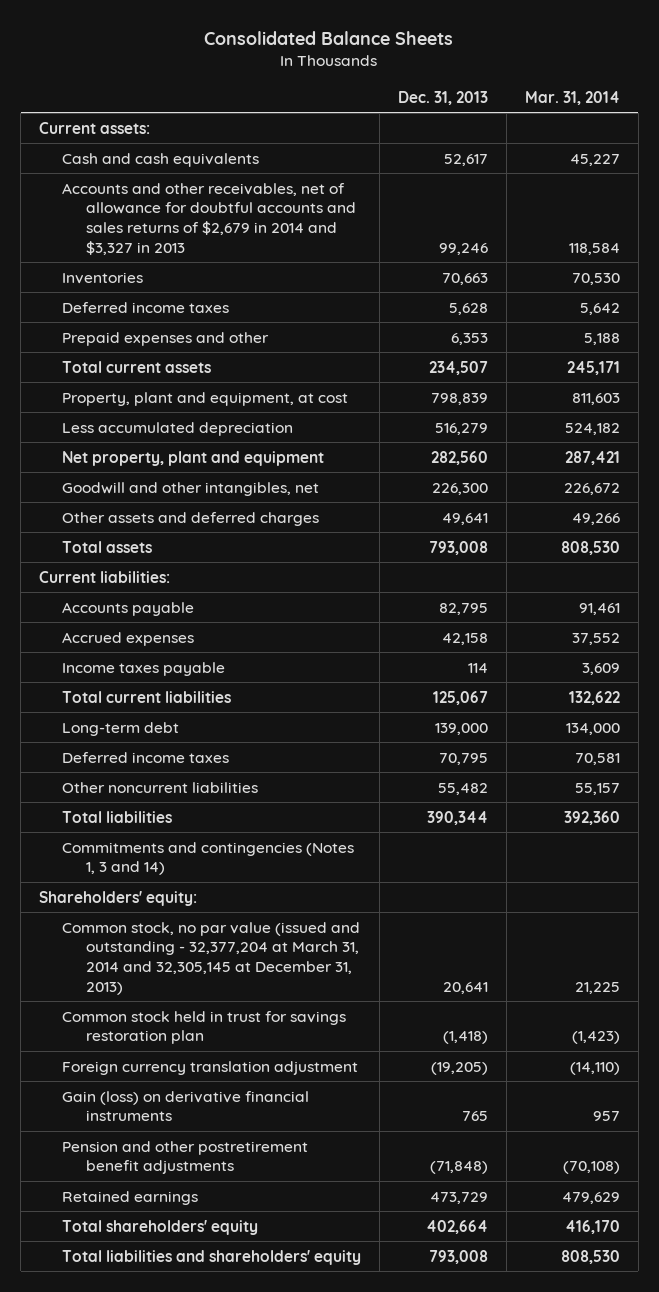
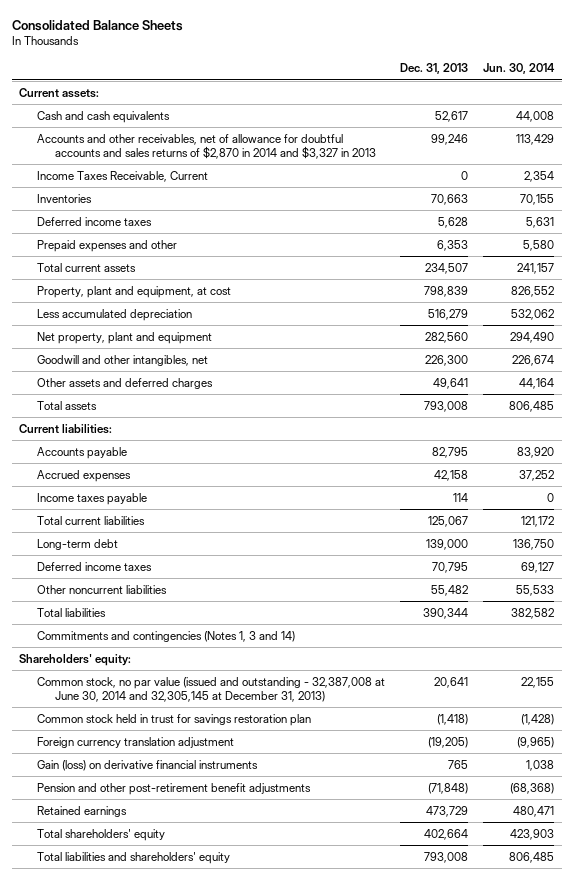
[524,90,620,105] Mar. 31, 2014 -> none
none -> [483,63,556,75] Jun. 30, 2014
[62,182,356,255] Accounts and other receivables, net of allowance for doubtful accounts and sales returns of $2,679 in 2014 and $3,327 in 2013 -> [37,133,377,160] Accounts and other receivables, net of allowance for doubtful accounts and sales returns of $2,870 in 2014 and $3,327 in 2013
none -> [37,170,209,182] Income Taxes Receivable, Current
[62,921,361,995] Common stock, no par value (issued and outstanding - 32,377,204 at March 31, 2014 and 32,305,145 at December 31, 2013) -> [37,676,386,703] Common stock, no par value (issued and outstanding - 32,387,008 at June 30, 2014 and 32,305,145 at December 31, 2013)
[62,1140,309,1175] Pension and other postretirement benefit adjustments -> [37,782,312,795] Pension and other post-retirement benefit adjustments

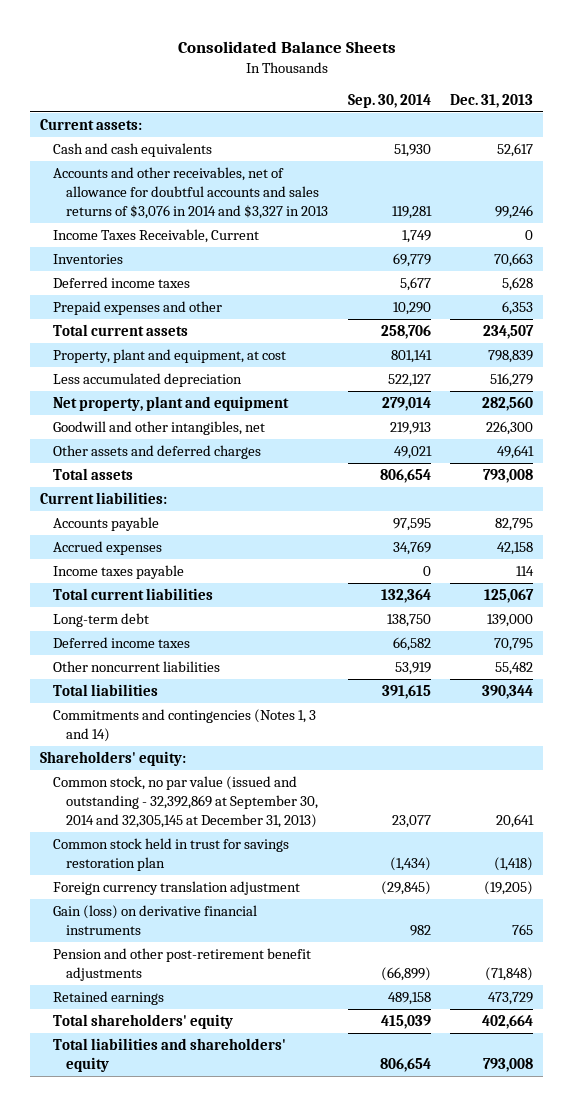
[483,63,556,75] Jun. 30, 2014 -> none
none -> [347,93,431,108] Sep. 30, 2014
[37,133,377,160] Accounts and other receivables, net of allowance for doubtful accounts and sales returns of $2,870 in 2014 and $3,327 in 2013 -> [53,166,329,219] Accounts and other receivables, net of allowance for doubtful accounts and sales returns of $3,076 in 2014 and $3,327 in 2013
[37,676,386,703] Common stock, no par value (issued and outstanding - 32,387,008 at June 30, 2014 and 32,305,145 at December 31, 2013) -> [53,775,319,828] Common stock, no par value (issued and outstanding - 32,392,869 at September 30, 2014 and 32,305,145 at December 31, 2013)

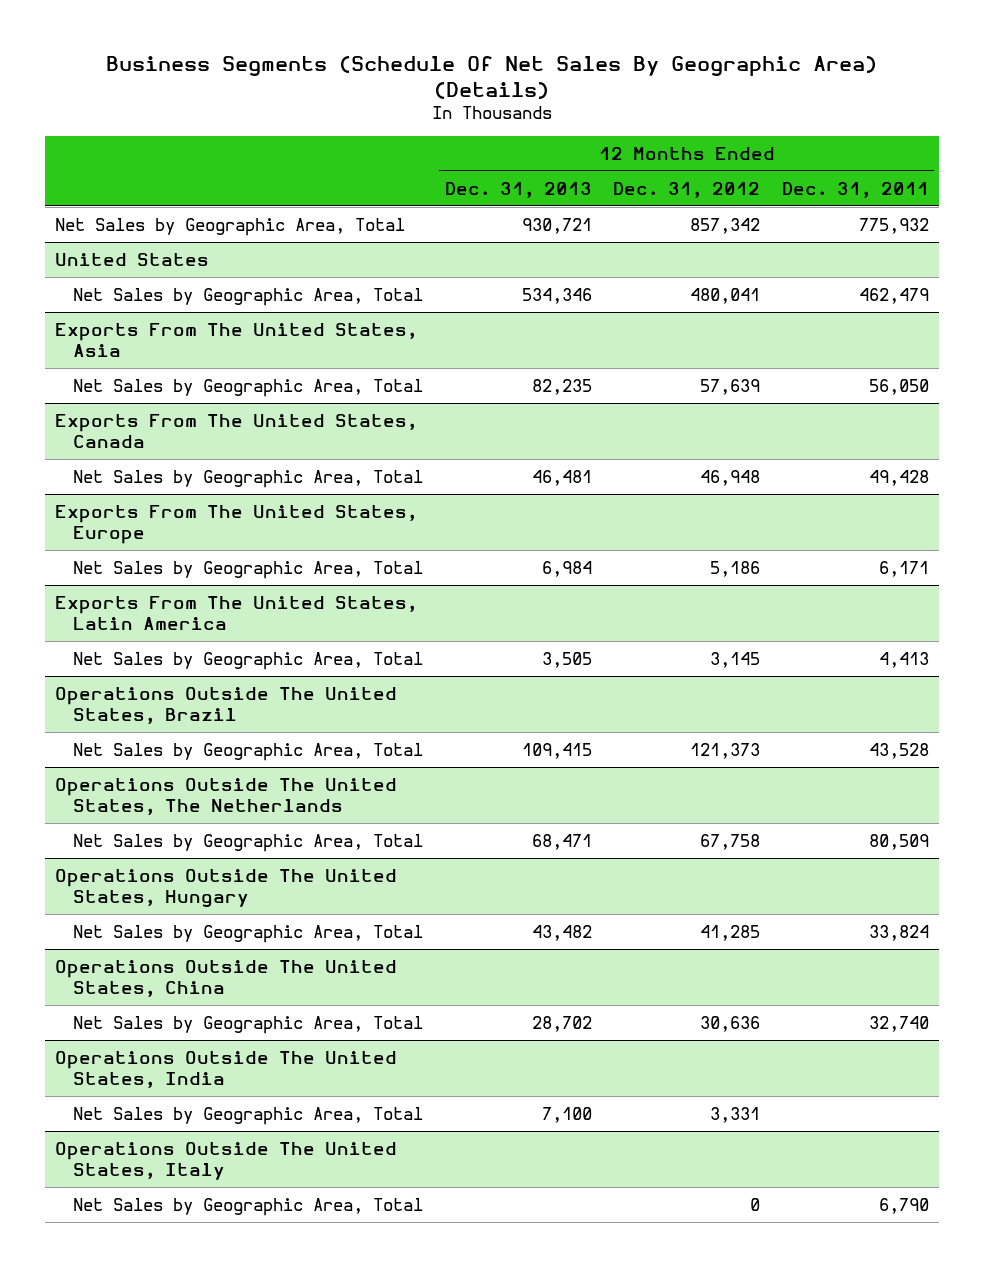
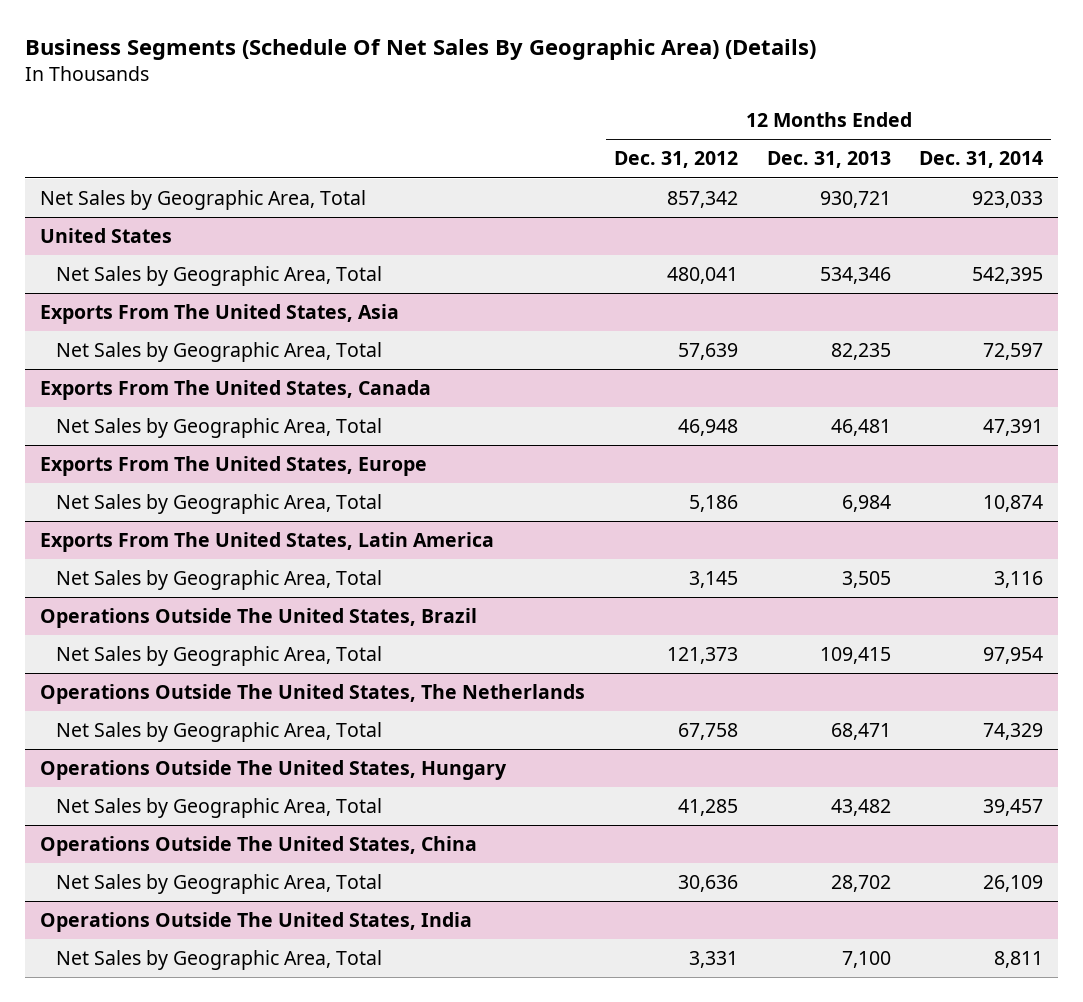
[781,181,929,198] Dec. 31, 2011 -> none
none -> [919,151,1044,169] Dec. 31, 2014
[55,1141,398,1181] Operations Outside The United States, Italy -> none
[73,1197,424,1216] Net Sales by Geographic Area, Total -> none

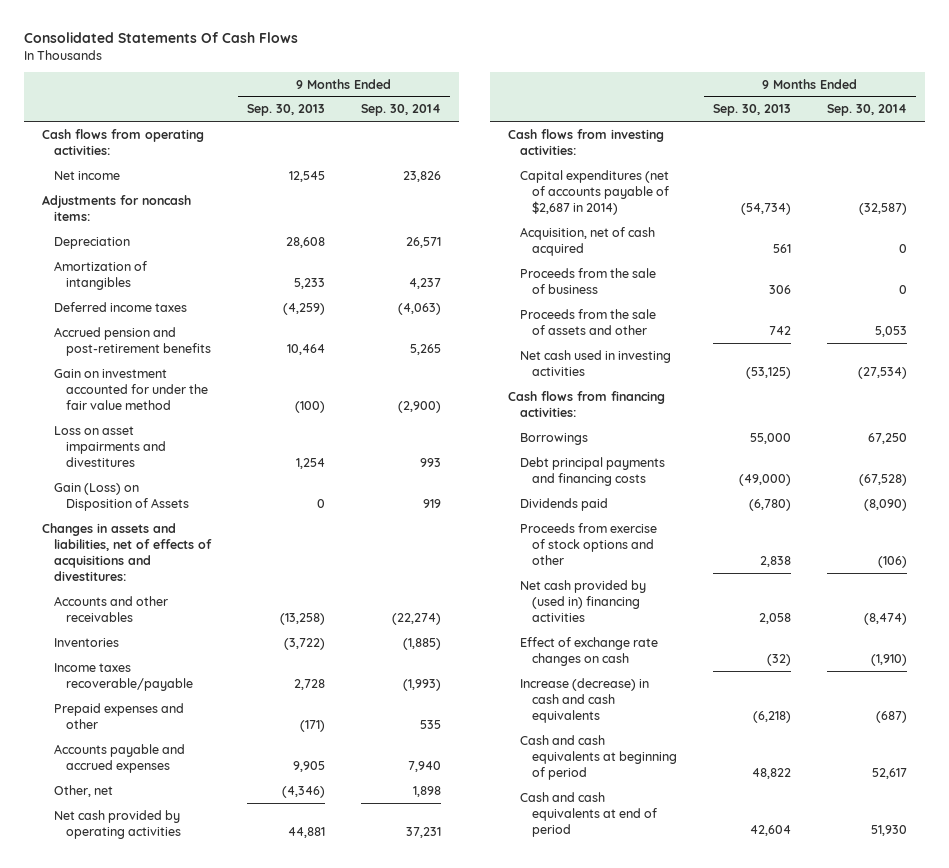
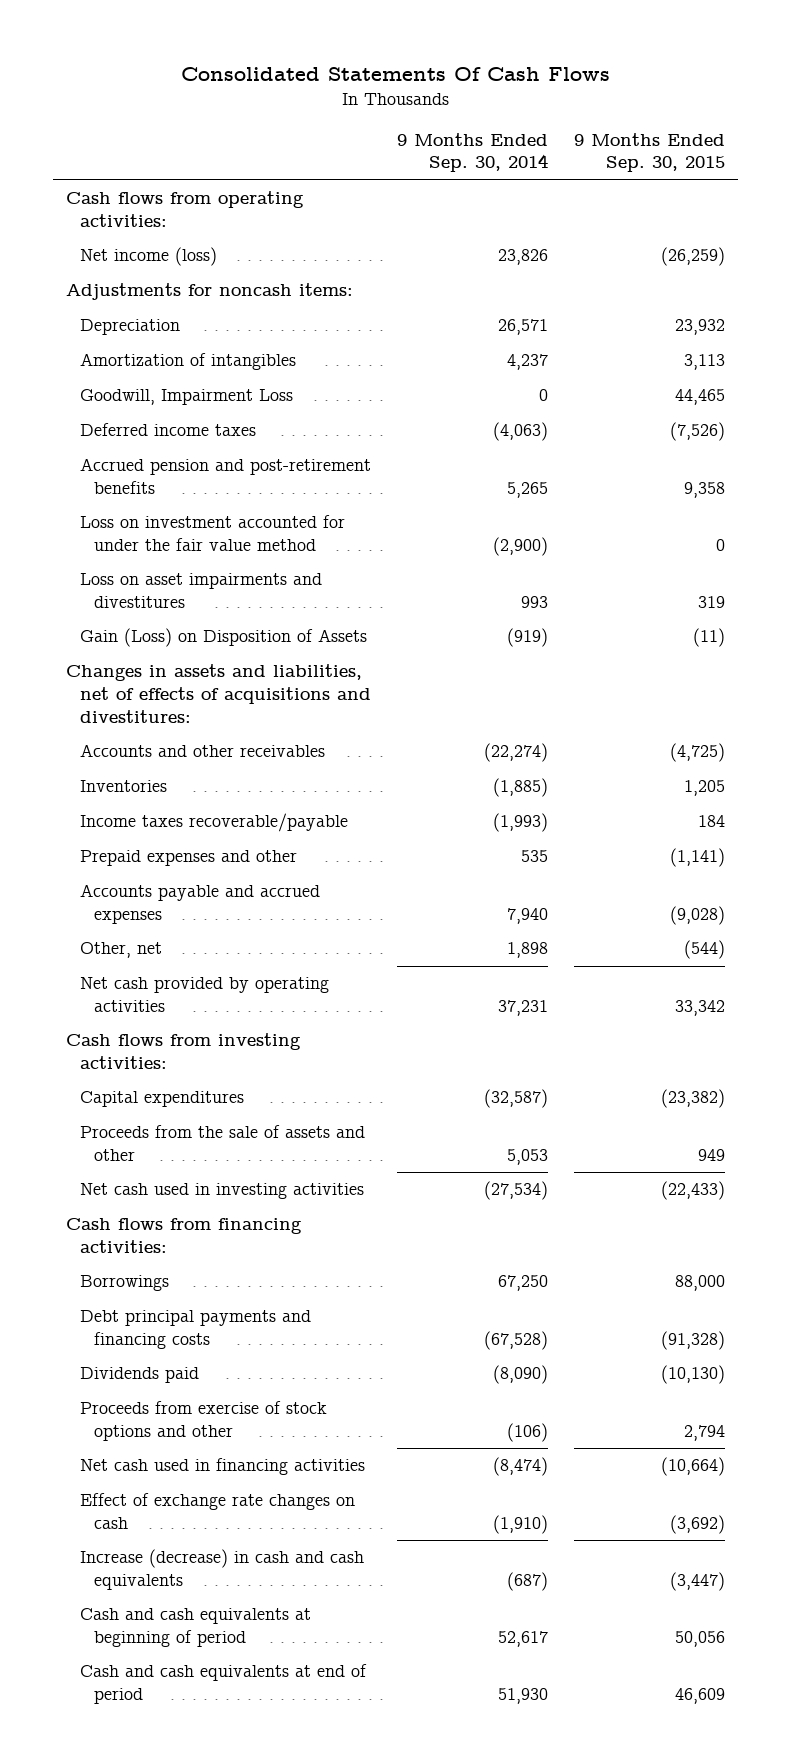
[247,104,326,117] Sep. 30, 2013 -> none
none -> [573,132,725,173] 9 Months Ended Sep. 30, 2015
[53,170,120,180] Net income -> [80,247,218,267] Net income (loss)
none -> [80,389,294,406] Goodwill, Impairment Loss
[53,368,208,410] Gain on investment accounted for under the fair value method -> [80,515,346,552] Loss on investment accounted for under the fair value method
[423,498,442,508] 919 -> [506,628,548,648] (919)
[520,226,656,256] Acquisition, net of cash acquired -> none
[520,267,657,294] Proceeds from the sale of business -> none
[520,169,670,215] Capital expenditures (net of accounts payable of $2,687 in 2014) -> [80,1091,245,1108] Capital expenditures
[520,579,647,622] Net cash provided by (used in) financing activities -> [80,1458,366,1476] Net cash used in financing activities

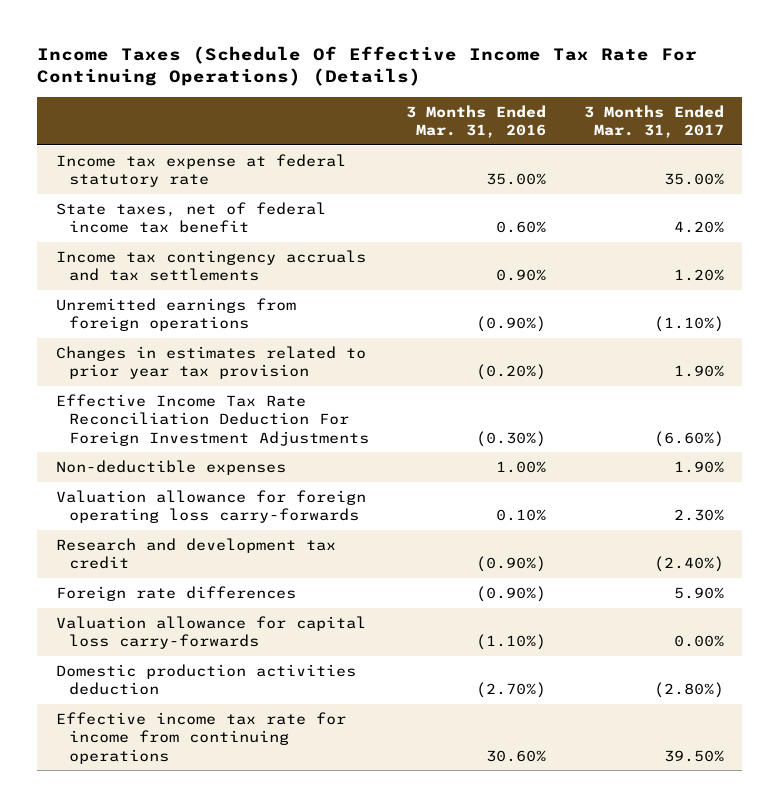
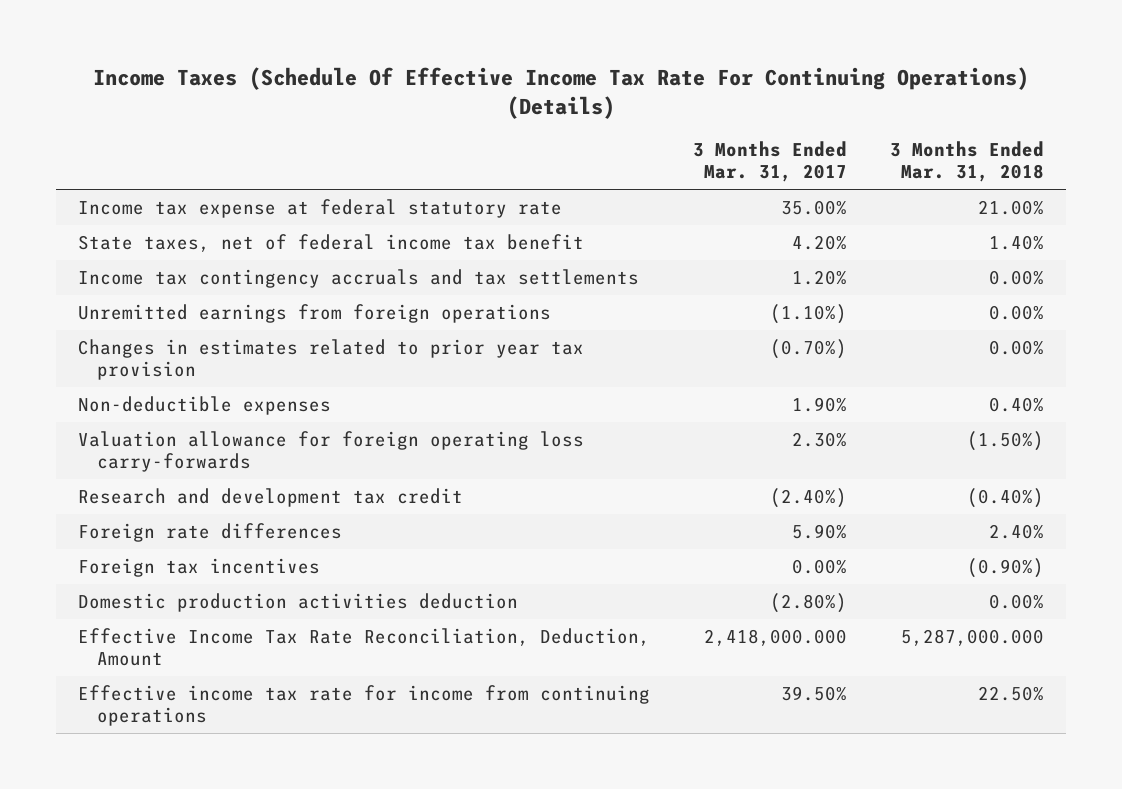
[406,104,547,139] 3 Months Ended Mar. 31, 2016 -> none
none -> [890,140,1045,183] 3 Months Ended Mar. 31, 2018
[56,393,370,446] Effective Income Tax Rate Reconciliation Deduction For Foreign Investment Adjustments -> none
[673,365,724,378] 1.90% -> [770,338,848,359] (0.70%)
[56,615,367,650] Valuation allowance for capital loss carry-forwards -> none
none -> [77,557,320,577] Foreign tax incentives
none -> [77,627,650,667] Effective Income Tax Rate Reconciliation, Deduction, Amount

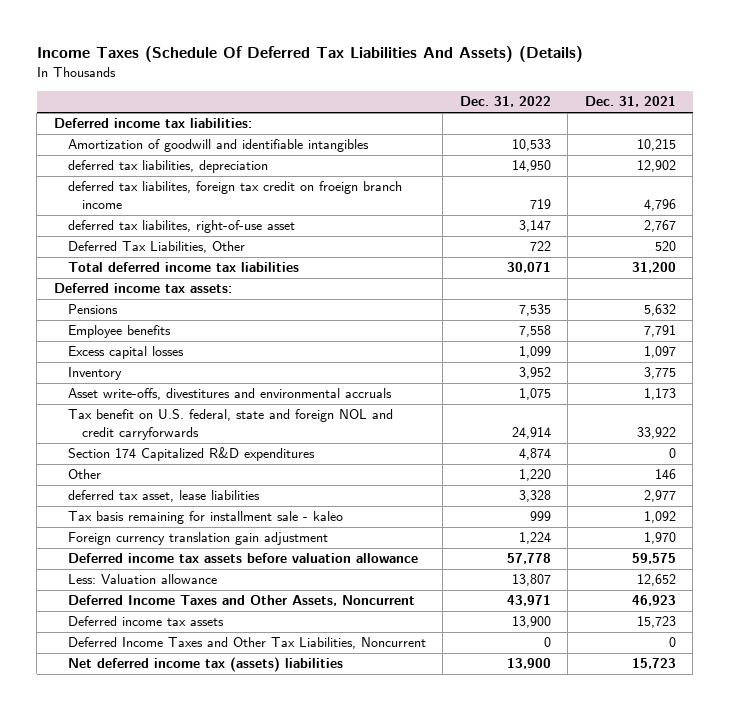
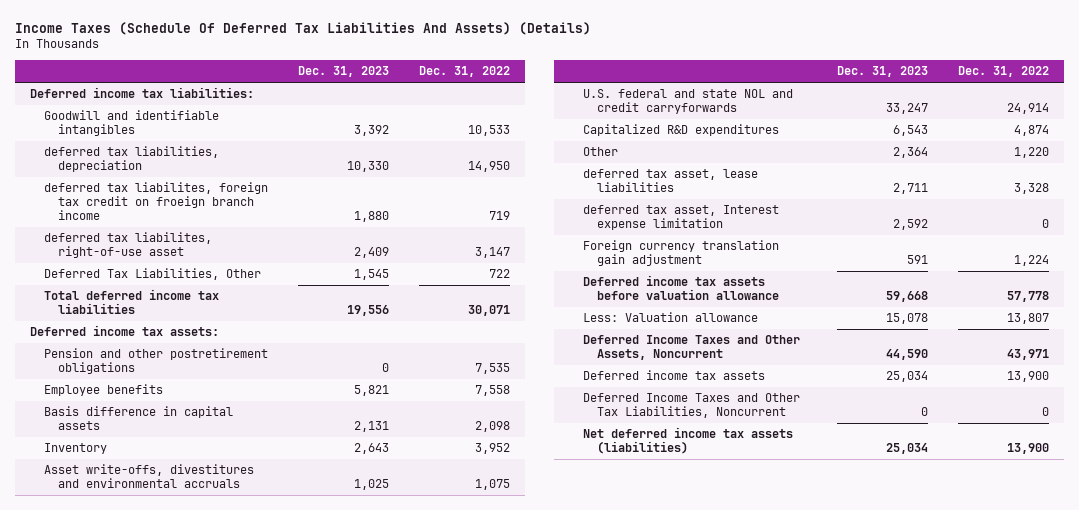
[584,96,676,108] Dec. 31, 2021 -> none
none -> [298,66,390,78] Dec. 31, 2023
[67,139,369,153] Amortization of goodwill and identifiable intangibles -> [44,110,220,137] Goodwill and identifiable intangibles
[67,304,118,315] Pensions -> [44,348,269,375] Pension and other postretirement obligations
[67,346,184,360] Excess capital losses -> none
none -> [44,406,234,431] Basis difference in capital assets
[67,409,393,440] Tax benefit on U.S. federal, state and foreign NOL and credit carryforwards -> [582,89,793,115] U.S. federal and state NOL and credit carryforwards
[67,447,315,462] Section 174 Capitalized R&D expenditures -> [582,124,779,137] Capitalized R&D expenditures
[67,511,343,525] Tax basis remaining for installment sale - kaléo -> none
none -> [582,205,779,231] deferred tax asset, Interest expense limitation
[67,657,343,673] Net deferred income tax (assets) liabilities -> [582,427,793,455] Net deferred income tax assets (liabilities)

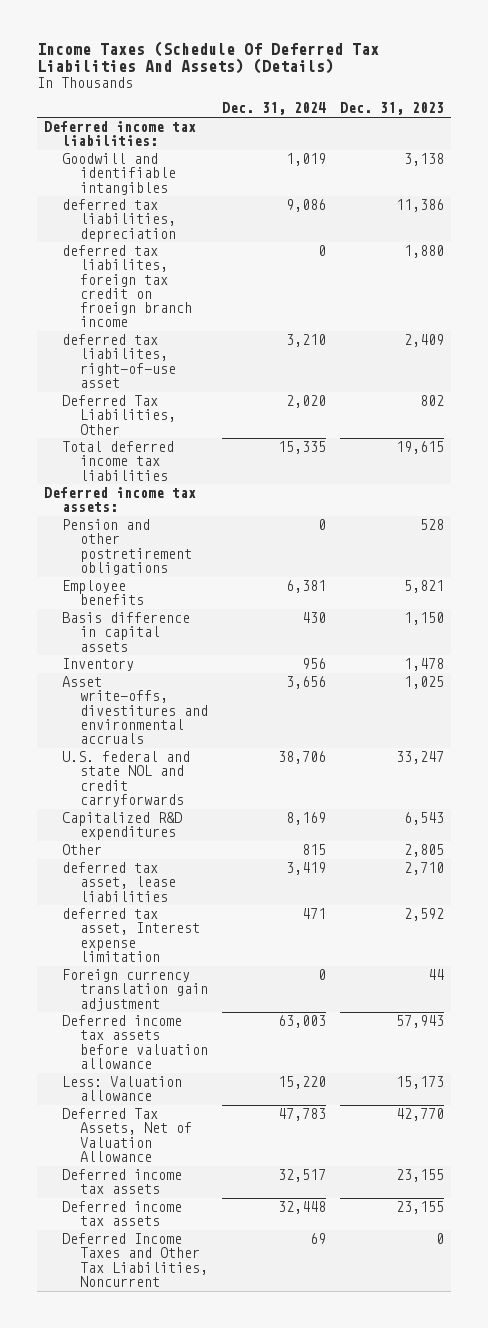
[419,66,511,78] Dec. 31, 2022 -> none
none -> [222,102,327,116] Dec. 31, 2024
[354,125,390,137] 3,392 -> [404,153,445,167] 3,138
[347,161,390,173] 10,330 -> [396,199,445,213] 11,386
[354,269,390,281] 1,545 -> [420,395,445,407] 802
[347,305,390,317] 19,556 -> [396,441,445,455] 19,615
[382,363,390,373] 0 -> [420,519,445,531] 528
[354,421,390,433] 2,131 -> [404,612,445,626] 1,150
[354,443,390,455] 2,643 -> [404,658,445,672] 1,478
[892,147,928,159] 2,364 -> [404,844,445,858] 2,805
[892,183,928,195] 2,711 -> [404,862,445,876] 2,710
[906,255,928,265] 591 -> [428,969,445,981] 44
[885,291,928,303] 59,668 -> [396,1015,445,1029] 57,943
[885,313,928,325] 15,078 -> [396,1076,445,1090] 15,173
none -> [62,1108,193,1162] Deferred Tax Assets, Net of Valuation Allowance
[582,335,800,361] Deferred Income Taxes and Other Assets, Noncurrent -> [62,1169,183,1195] Deferred income tax assets
[885,349,928,361] 44,590 -> [396,1169,445,1183] 23,155
[885,371,928,383] 25,034 -> [396,1201,445,1215] 23,155
[582,427,793,455] Net deferred income tax assets (liabilities) -> none

